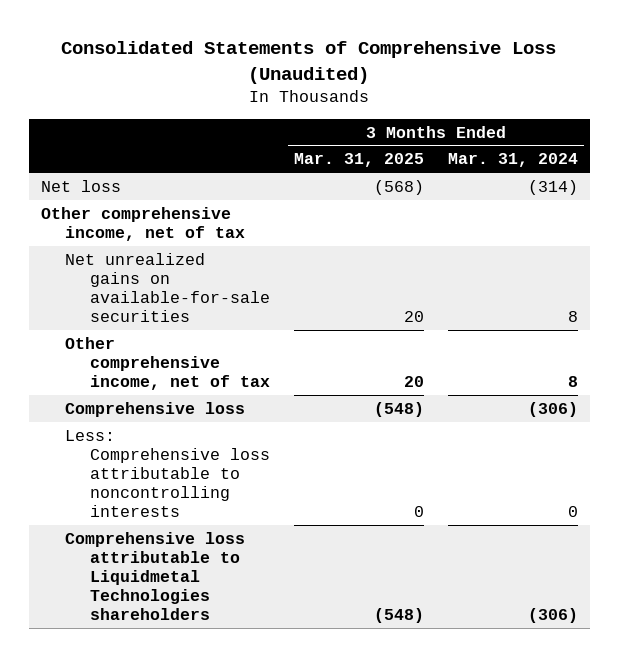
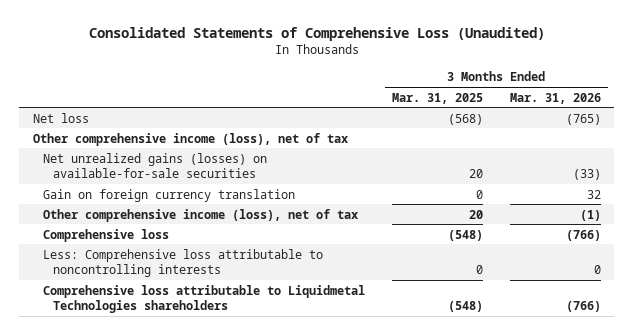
[447,153,578,168] Mar. 31, 2024 -> none
none -> [509,92,601,104] Mar. 31, 2026
[40,206,246,241] Other comprehensive income, net of tax -> [32,132,348,146] Other comprehensive income (loss), net of tax
[65,252,271,323] Net unrealized gains on available-for-sale securities -> [42,152,267,179] Net unrealized gains (losses) on available-for-sale securities
none -> [42,188,295,202] Gain on foreign currency translation
[65,336,271,391] Other comprehensive income, net of tax -> [42,208,358,222] Other comprehensive income (loss), net of tax

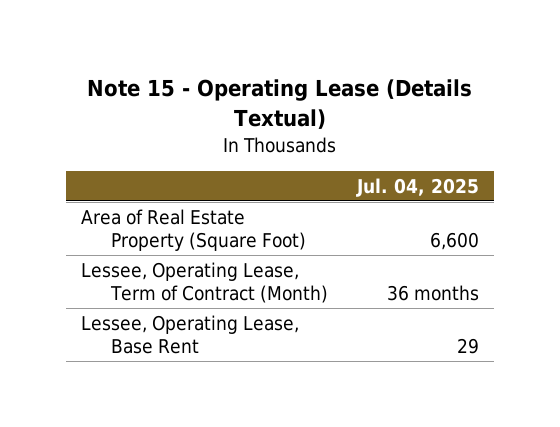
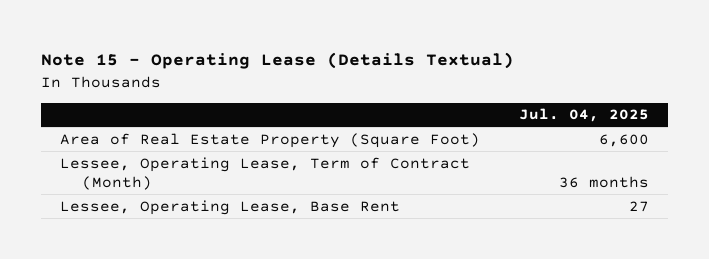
[457,337,480,354] 29 -> [628,200,649,212] 27

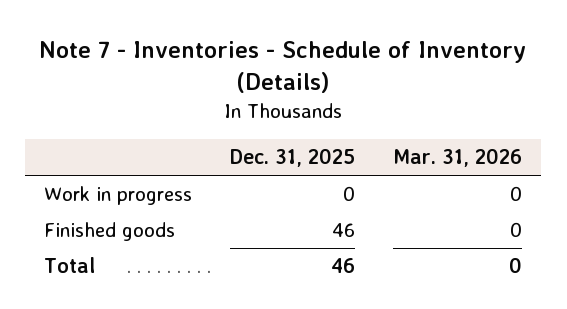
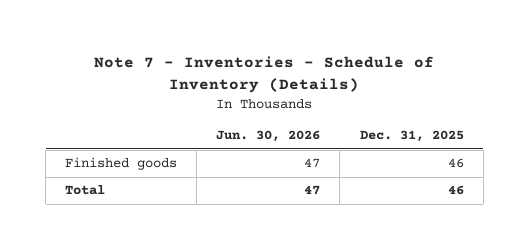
[393,148,523,168] Mar. 31, 2026 -> none
none -> [216,130,321,143] Jun. 30, 2026
[44,186,193,206] Work in progress -> none

